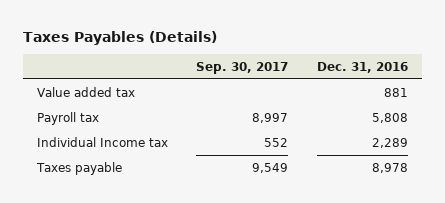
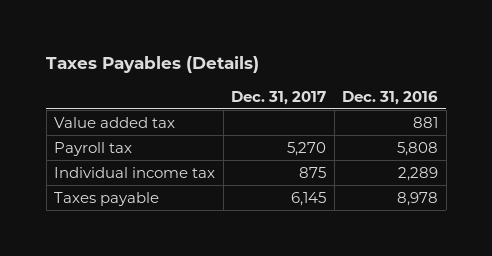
[196,61,289,74] Sep. 30, 2017 -> none
none -> [231,90,327,105] Dec. 31, 2017
[36,136,168,147] Individual Income tax -> [54,166,216,178] Individual income tax

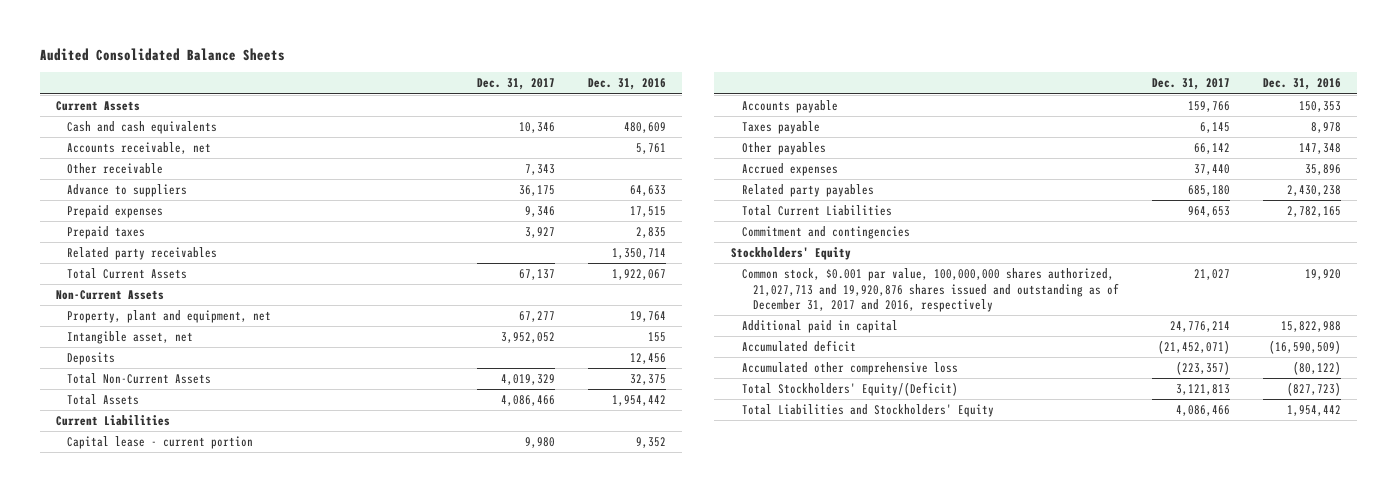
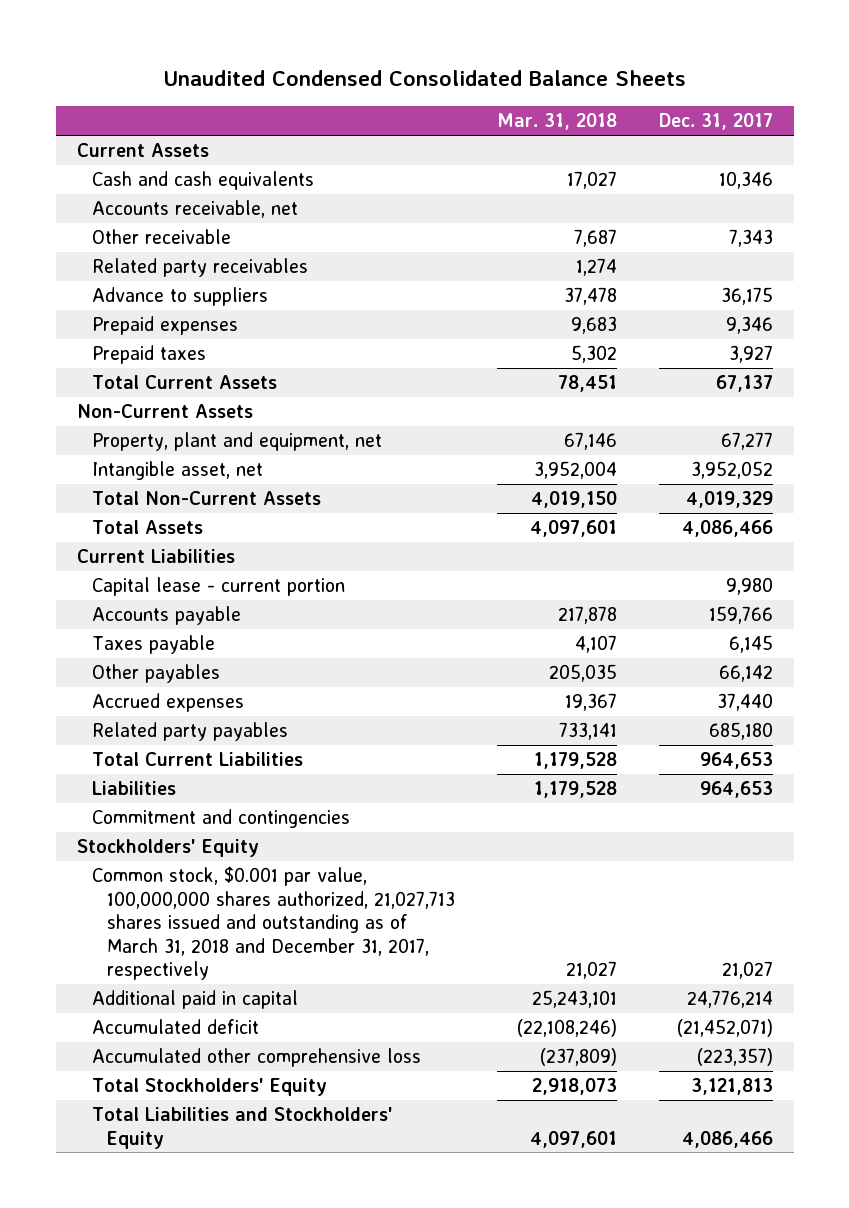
[39,47,285,61] Audited Consolidated Balance Sheets -> [162,70,686,87] Unaudited Condensed Consolidated Balance Sheets
[588,78,667,91] Dec. 31, 2016 -> none
none -> [496,113,617,131] Mar. 31, 2018
[67,247,218,261] Related party receivables -> [91,258,308,278] Related party receivables
[67,352,116,366] Deposits -> none
none -> [91,781,176,796] Liabilities
[741,268,1119,312] Common stock, $0.001 par value, 100,000,000 shares authorized, 21,027,713 and 19,920,876 shares issued and outstanding as of December 31, 2017 and 2016, respectively -> [91,866,455,980] Common stock, $0.001 par value, 100,000,000 shares authorized, 21,027,713 shares issued and outstanding as of March 31, 2018 and December 31, 2017, respectively
[741,382,958,397] Total Stockholders' Equity/(Deficit) -> [91,1078,327,1097] Total Stockholders' Equity

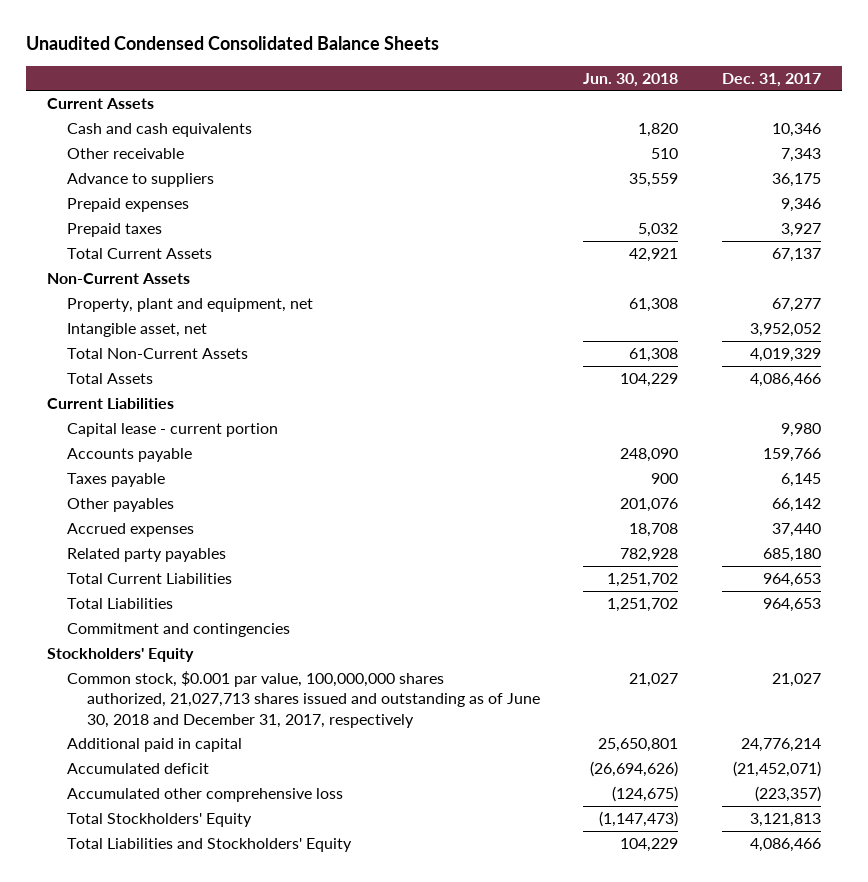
[496,113,617,131] Mar. 31, 2018 -> none
none -> [583,72,679,87] Jun. 30, 2018
[91,200,298,219] Accounts receivable, net -> none
[91,258,308,278] Related party receivables -> none
[91,781,176,796] Liabilities -> [67,597,174,609] Total Liabilities
[91,866,455,980] Common stock, $0.001 par value, 100,000,000 shares authorized, 21,027,713 shares issued and outstanding as of March 31, 2018 and December 31, 2017, respectively -> [67,670,541,728] Common stock, $0.001 par value, 100,000,000 shares authorized, 21,027,713 shares issued and outstanding as of June 30, 2018 and December 31, 2017, respectively

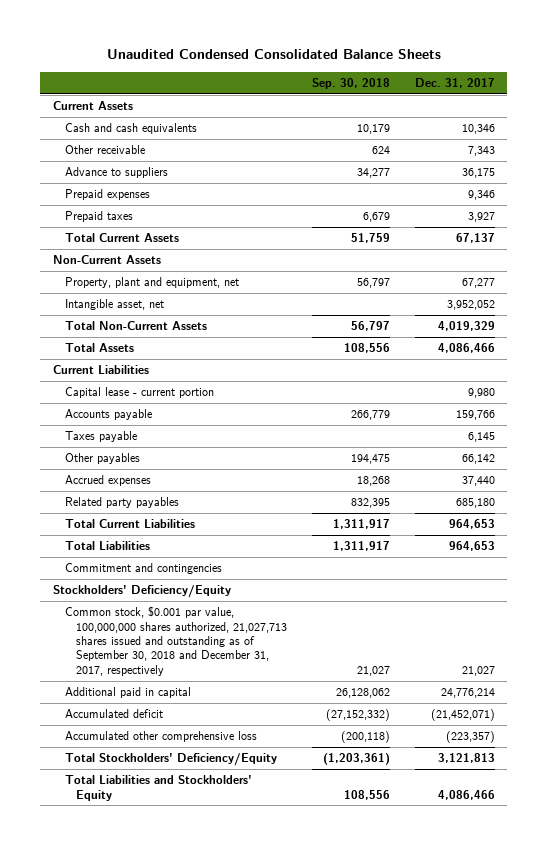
[583,72,679,87] Jun. 30, 2018 -> none
none -> [312,77,391,89] Sep. 30, 2018
[47,647,195,662] Stockholders' Equity -> [52,585,231,599] Stockholders' Deficiency/Equity
[67,670,541,728] Common stock, $0.001 par value, 100,000,000 shares authorized, 21,027,713 shares issued and outstanding as of June 30, 2018 and December 31, 2017, respectively -> [64,606,288,676] Common stock, $0.001 par value, 100,000,000 shares authorized, 21,027,713 shares issued and outstanding as of September 30, 2018 and December 31, 2017, respectively
[67,812,253,827] Total Stockholders' Equity -> [64,753,277,767] Total Stockholders' Deficiency/Equity

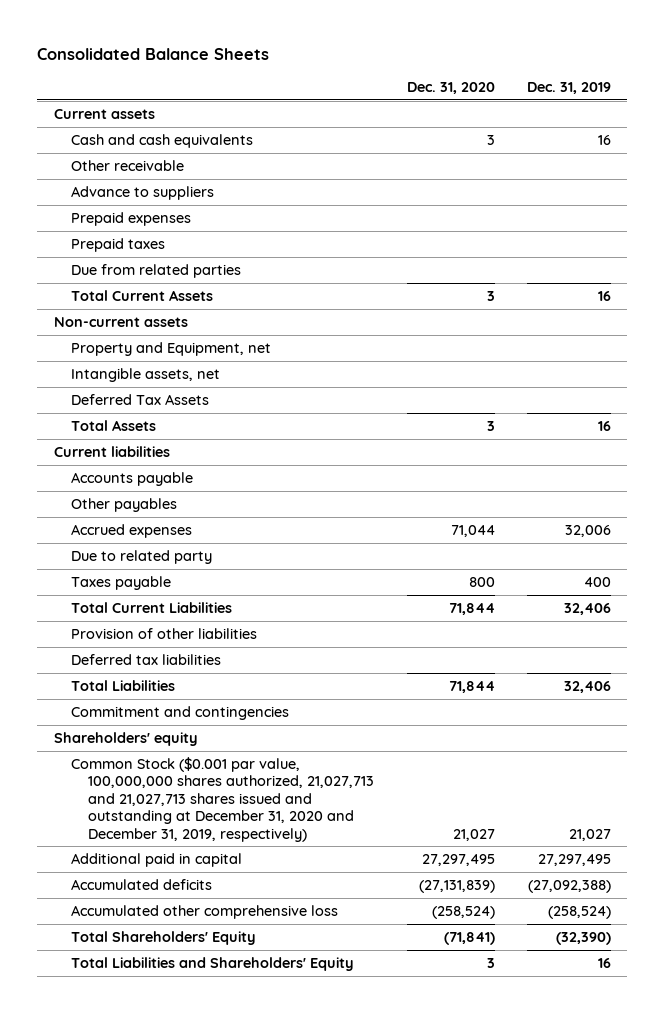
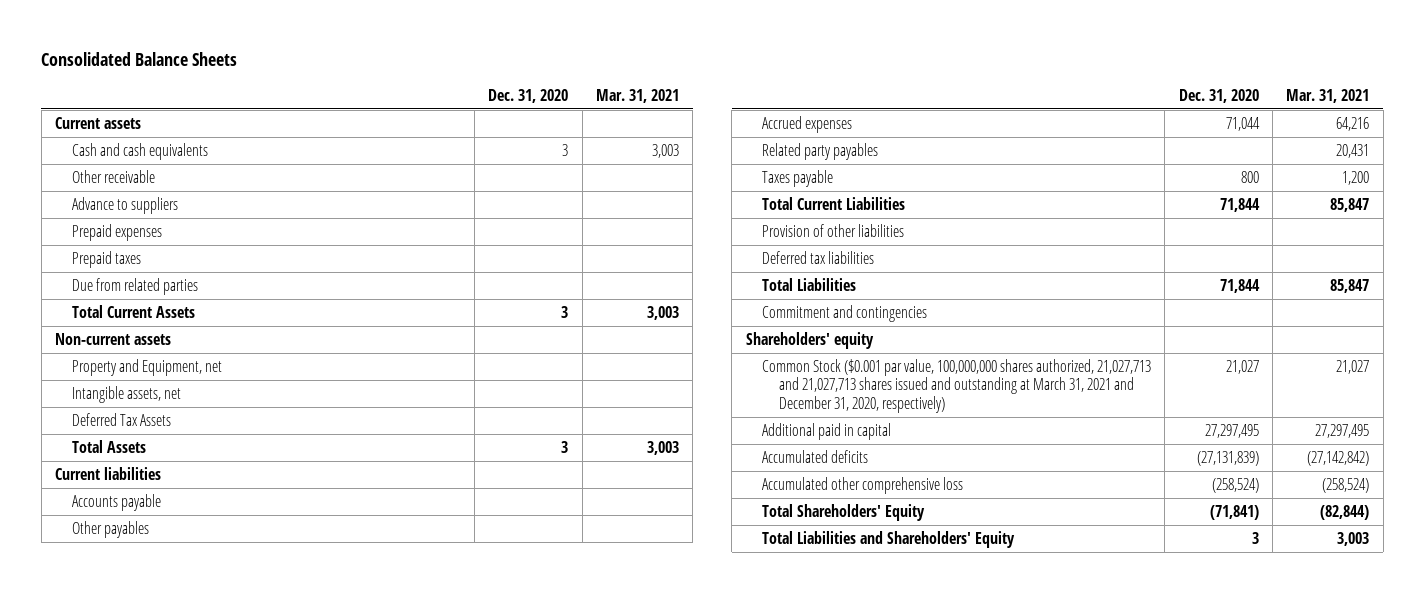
[527,81,612,94] Dec. 31, 2019 -> none
none -> [595,88,679,103] Mar. 31, 2021
[70,549,212,564] Due to related party -> [762,143,879,161] Related party payables
[70,756,375,842] Common Stock ($0.001 par value, 100,000,000 shares authorized, 21,027,713 and 21,027,713 shares issued and outstanding at December 31, 2020 and December 31, 2019, respectively) -> [762,359,1152,413] Common Stock ($0.001 par value, 100,000,000 shares authorized, 21,027,713 and 21,027,713 shares issued and outstanding at March 31, 2021 and December 31, 2020, respectively)

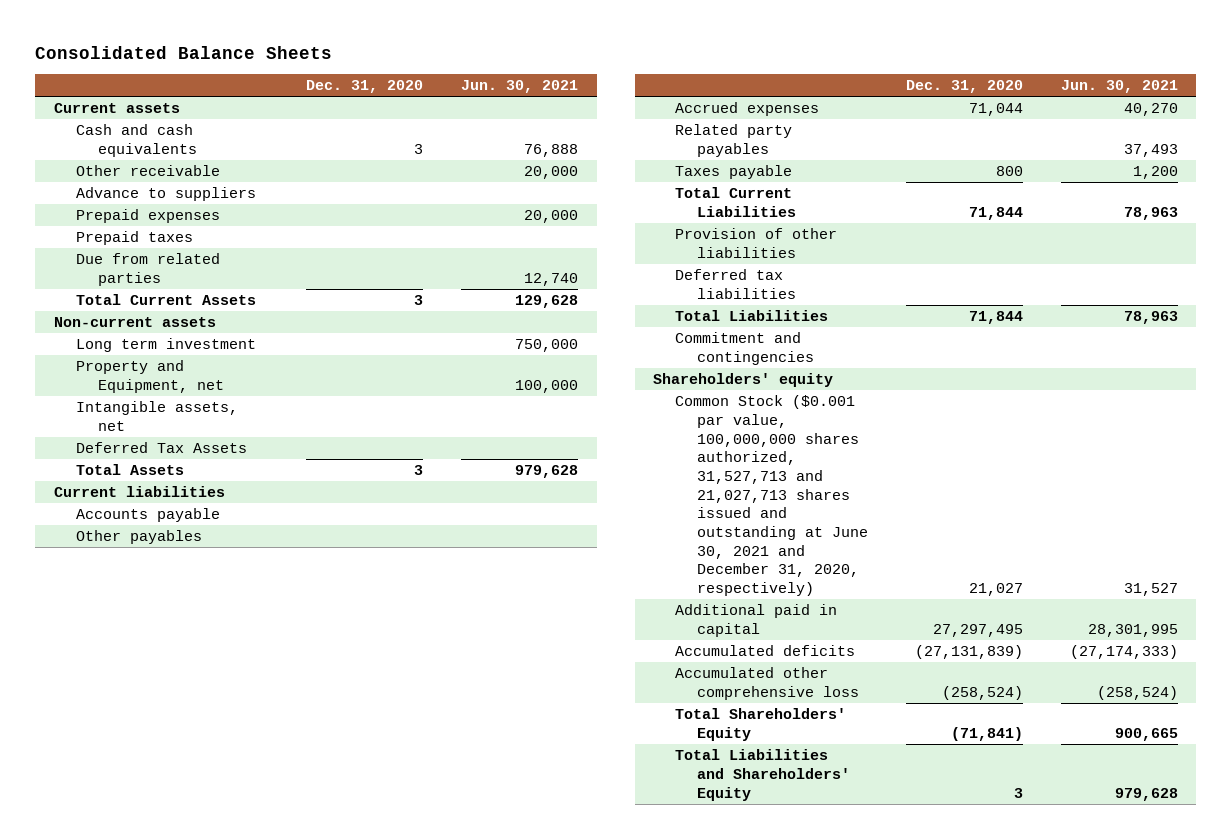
[595,88,679,103] Mar. 31, 2021 -> none
none -> [461,79,579,93] Jun. 30, 2021
none -> [75,338,256,353] Long term investment
[762,359,1152,413] Common Stock ($0.001 par value, 100,000,000 shares authorized, 21,027,713 and 21,027,713 shares issued and outstanding at March 31, 2021 and December 31, 2020, respectively) -> [675,395,869,596] Common Stock ($0.001 par value, 100,000,000 shares authorized, 31,527,713 and 21,027,713 shares issued and outstanding at June 30, 2021 and December 31, 2020, respectively)

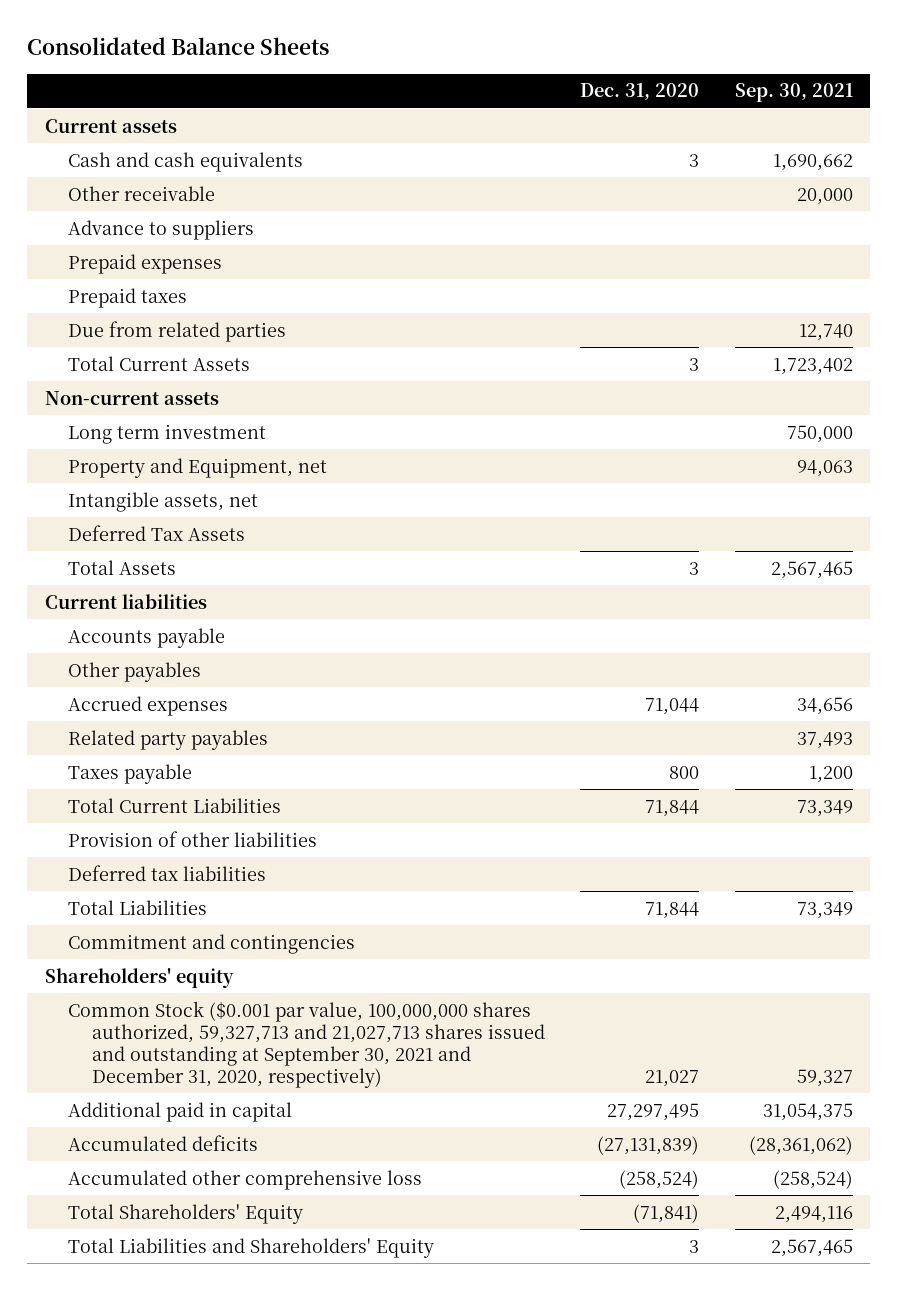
[461,79,579,93] Jun. 30, 2021 -> none
none -> [734,83,853,103] Sep. 30, 2021
[675,395,869,596] Common Stock ($0.001 par value, 100,000,000 shares authorized, 31,527,713 and 21,027,713 shares issued and outstanding at June 30, 2021 and December 31, 2020, respectively) -> [68,1000,545,1088] Common Stock ($0.001 par value, 100,000,000 shares authorized, 59,327,713 and 21,027,713 shares issued and outstanding at September 30, 2021 and December 31, 2020, respectively)

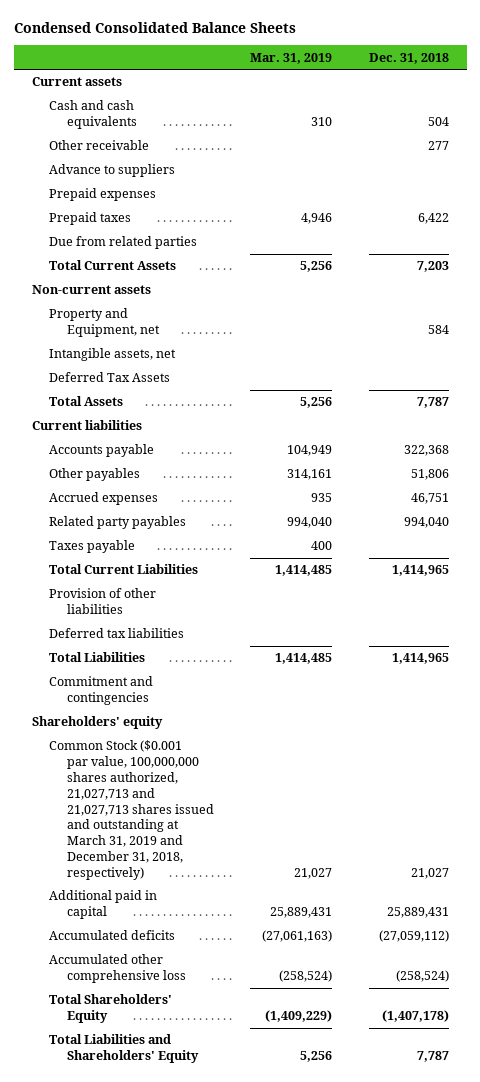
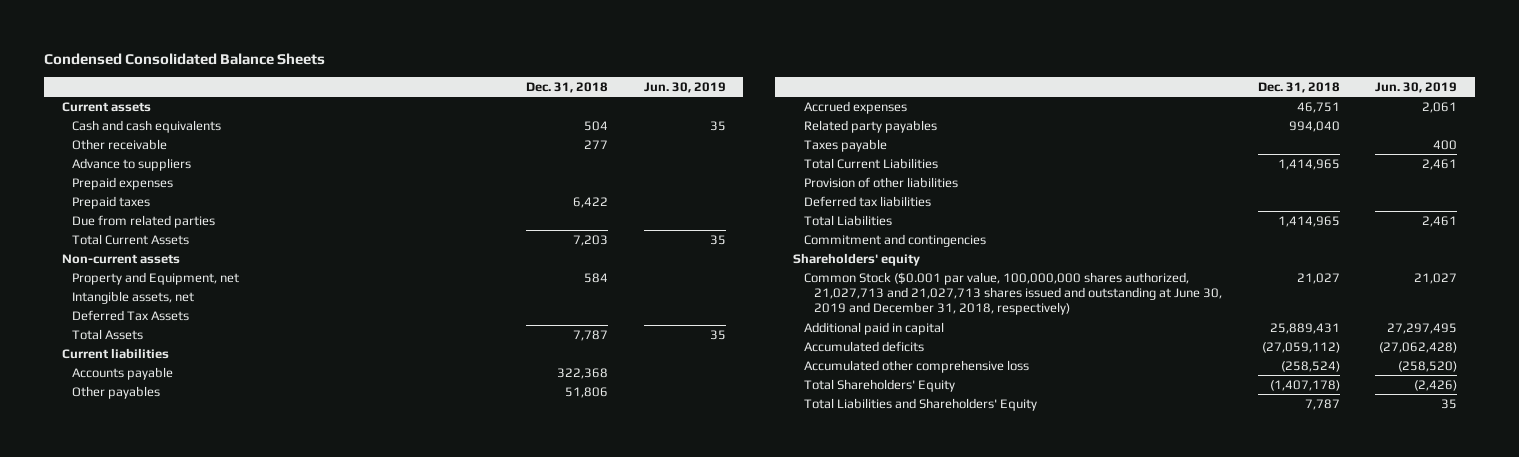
[250,52,333,64] Mar. 31, 2019 -> none
none -> [643,81,726,93] Jun. 30, 2019
[49,740,214,880] Common Stock ($0.001 par value, 100,000,000 shares authorized, 21,027,713 and 21,027,713 shares issued and outstanding at March 31, 2019 and December 31, 2018, respectively) -> [803,271,1222,316] Common Stock ($0.001 par value, 100,000,000 shares authorized, 21,027,713 and 21,027,713 shares issued and outstanding at June 30, 2019 and December 31, 2018, respectively)

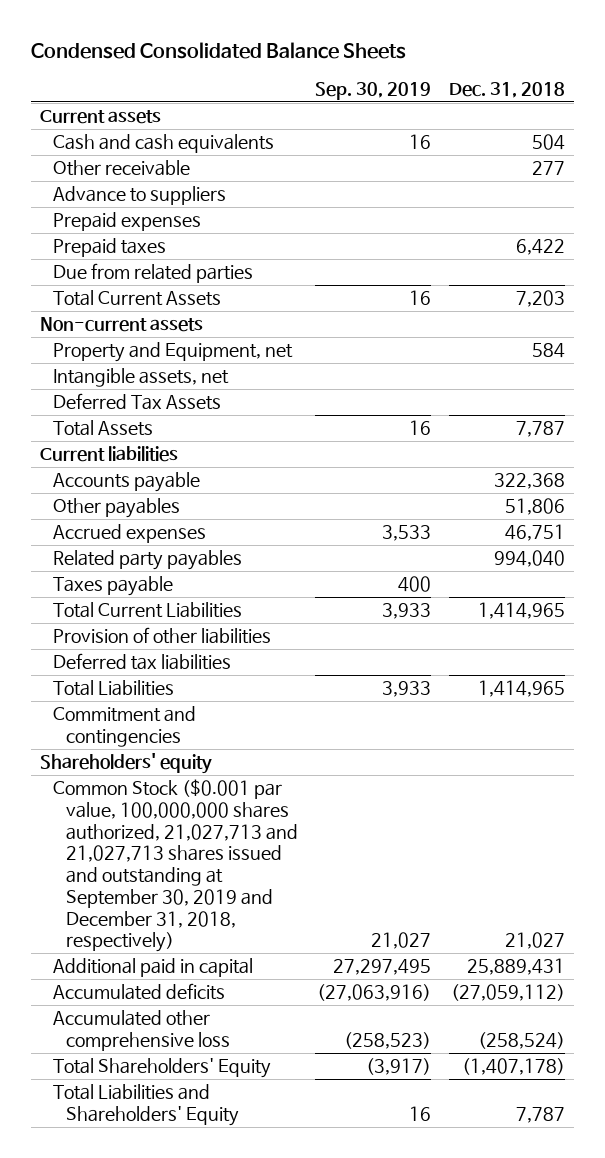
[643,81,726,93] Jun. 30, 2019 -> none
none -> [315,82,432,101] Sep. 30, 2019
[803,271,1222,316] Common Stock ($0.001 par value, 100,000,000 shares authorized, 21,027,713 and 21,027,713 shares issued and outstanding at June 30, 2019 and December 31, 2018, respectively) -> [52,779,298,953] Common Stock ($0.001 par value, 100,000,000 shares authorized, 21,027,713 and 21,027,713 shares issued and outstanding at September 30, 2019 and December 31, 2018, respectively)

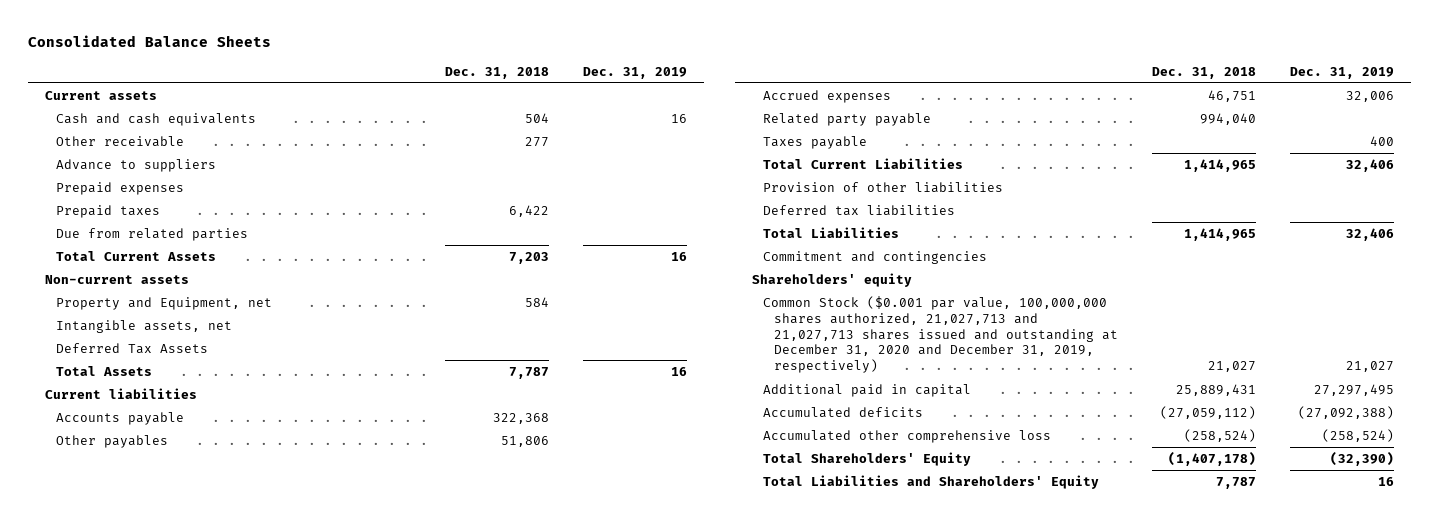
[31,42,407,60] Condensed Consolidated Balance Sheets -> [28,35,272,48] Consolidated Balance Sheets
[315,82,432,101] Sep. 30, 2019 -> none
none -> [583,66,688,79] Dec. 31, 2019
[52,550,242,571] Related party payables -> [762,112,931,126] Related party payable
[52,779,298,953] Common Stock ($0.001 par value, 100,000,000 shares authorized, 21,027,713 and 21,027,713 shares issued and outstanding at September 30, 2019 and December 31, 2018, respectively) -> [762,295,1118,374] Common Stock ($0.001 par value, 100,000,000 shares authorized, 21,027,713 and 21,027,713 shares issued and outstanding at December 31, 2020 and December 31, 2019, respectively)

